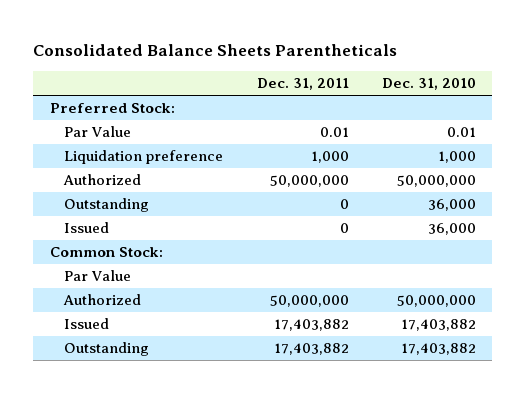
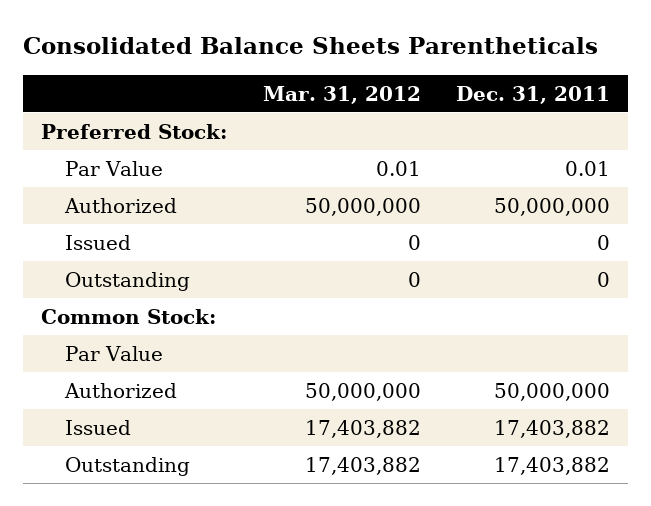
[381,78,476,91] Dec. 31, 2010 -> none
none -> [262,85,421,104] Mar. 31, 2012
[64,150,224,165] Liquidation preference -> none
[64,198,150,213] Outstanding -> [65,271,191,291] Outstanding

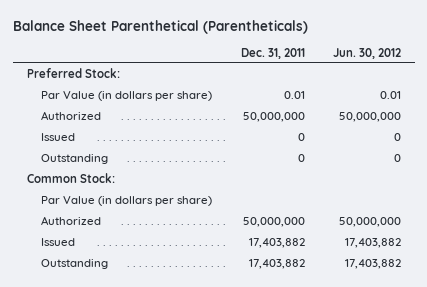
[23,37,599,55] Consolidated Balance Sheets Parentheticals -> [12,19,308,34] Balance Sheet Parenthetical (Parentheticals)
[262,85,421,104] Mar. 31, 2012 -> none
none -> [332,47,401,59] Jun. 30, 2012
[65,160,164,176] Par Value -> [41,91,213,102] Par Value (in dollars per share)
[65,345,164,361] Par Value -> [41,196,213,207] Par Value (in dollars per share)

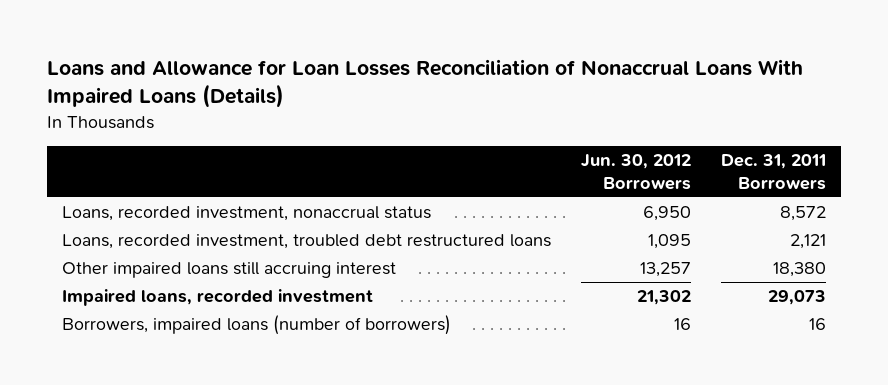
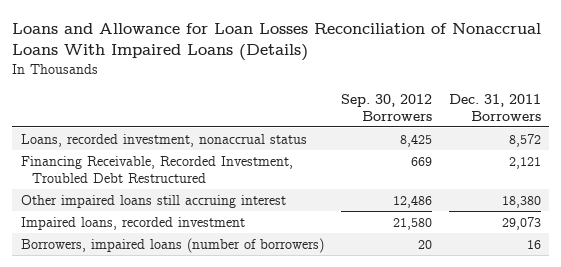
[580,154,691,190] Jun. 30, 2012 Borrowers -> none
none -> [340,93,432,121] Sep. 30, 2012 Borrowers
[61,234,551,250] Loans, recorded investment, troubled debt restructured loans -> [20,155,293,183] Financing Receivable, Recorded Investment, Troubled Debt Restructured

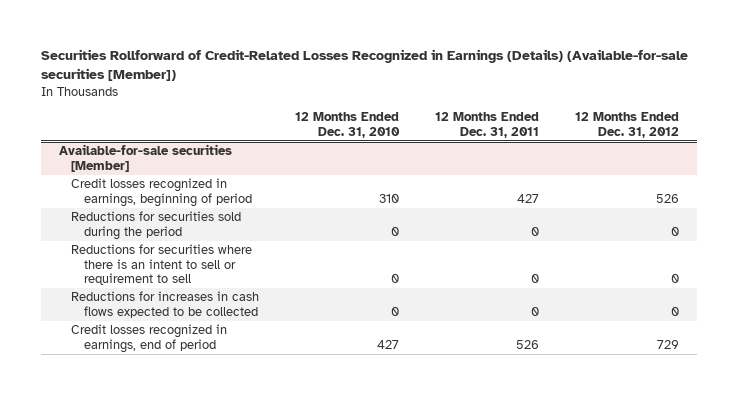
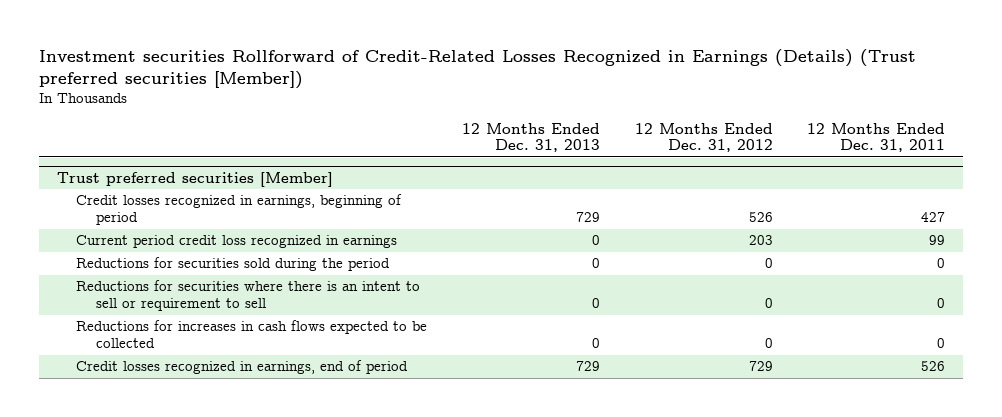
[40,48,688,82] Securities Rollforward of Credit-Related Losses Recognized in Earnings (Details) (Available-for-sale securities [Member]) -> [39,48,917,89] Investment securities Rollforward of Credit-Related Losses Recognized in Earnings (Details) (Trust preferred securities [Member])
[295,112,401,138] 12 Months Ended Dec. 31, 2010 -> none
none -> [461,122,600,153] 12 Months Ended Dec. 31, 2013
[58,144,232,172] Available-for-sale securities [Member] -> none
none -> [56,171,333,187] Trust preferred securities [Member]
none -> [76,235,398,249] Current period credit loss recognized in earnings

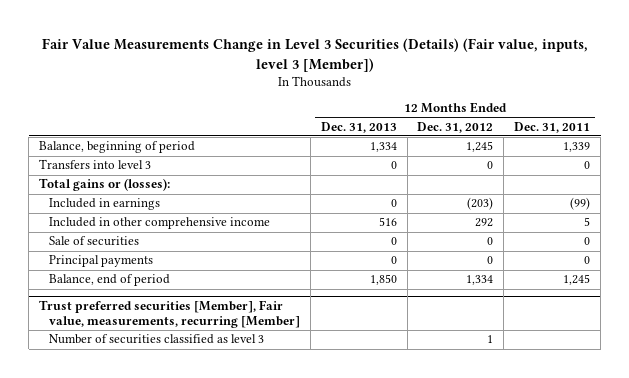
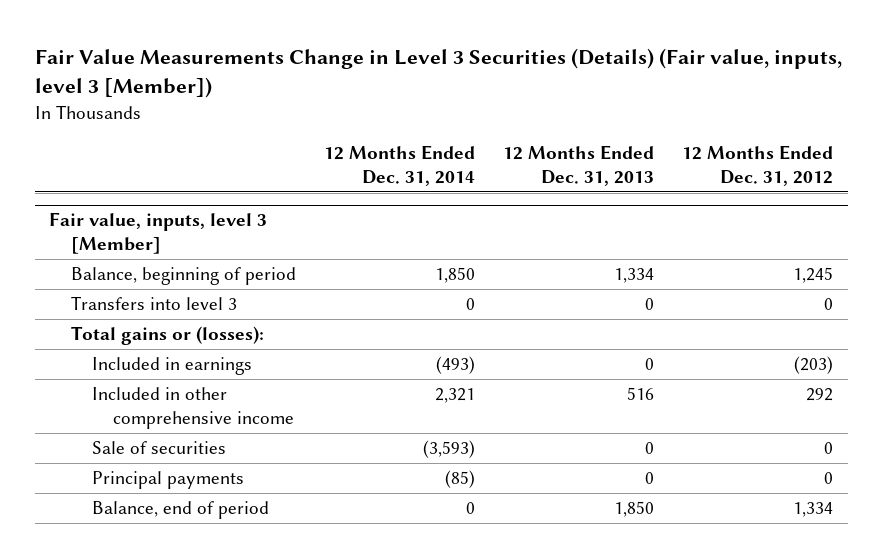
[514,121,591,133] Dec. 31, 2011 -> none
none -> [323,144,475,186] 12 Months Ended Dec. 31, 2014
none -> [49,212,268,255] Fair value, inputs, level 3 [Member]
[39,299,300,328] Trust preferred securities [Member], Fair value, measurements, recurring [Member] -> none
[48,334,264,345] Number of securities classified as level 3 -> none

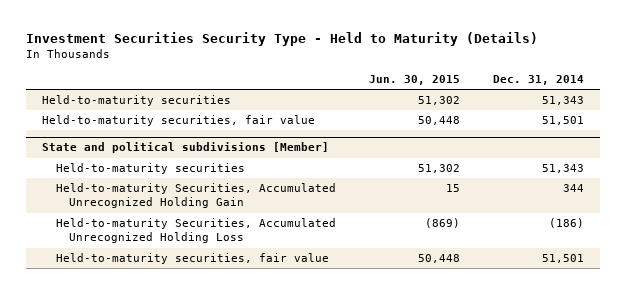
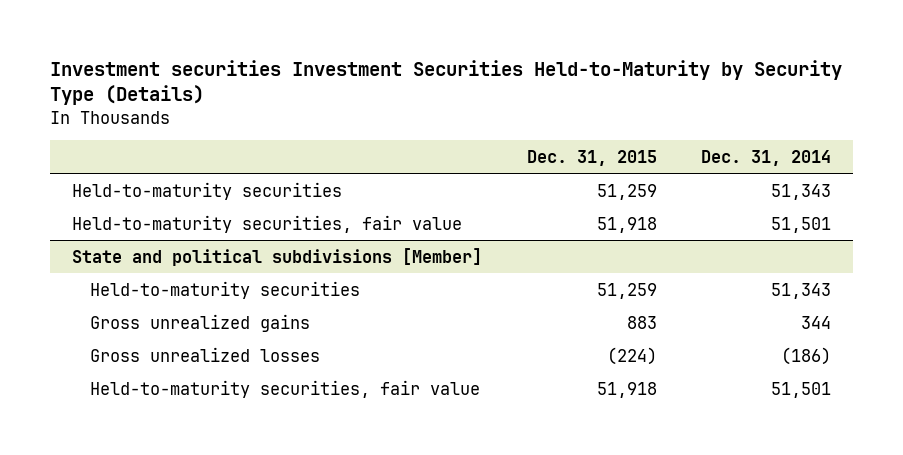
[25,31,538,46] Investment Securities Security Type - Held to Maturity (Details) -> [49,59,842,106] Investment securities Investment Securities Held-to-Maturity by Security Type (Details)
[368,75,460,86] Jun. 30, 2015 -> none
none -> [526,149,657,166] Dec. 31, 2015
[55,183,336,209] Held-to-maturity Securities, Accumulated Unrecognized Holding Gain -> [90,313,311,332] Gross unrealized gains
[55,218,336,244] Held-to-maturity Securities, Accumulated Unrecognized Holding Loss -> [90,346,321,362] Gross unrealized losses

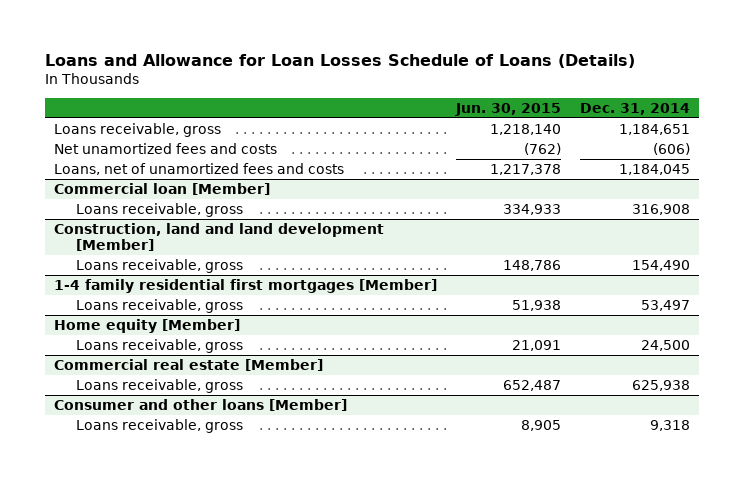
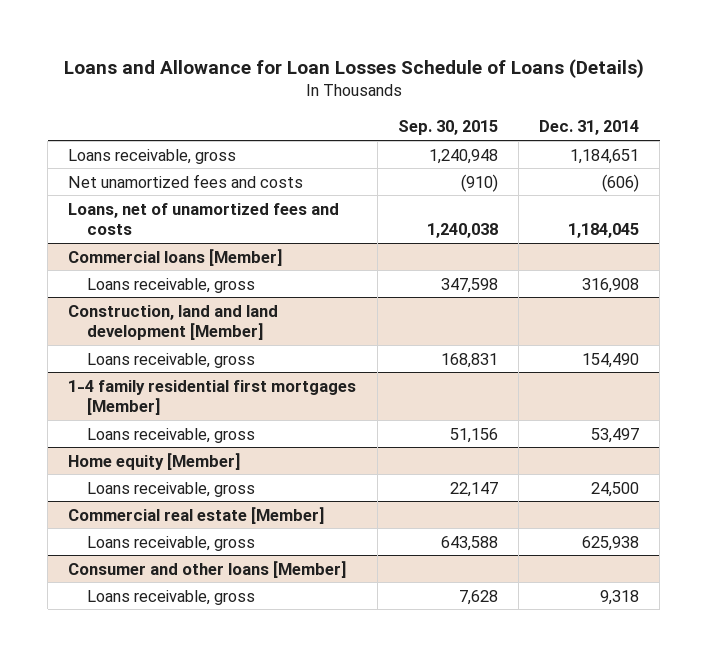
[455,102,562,116] Jun. 30, 2015 -> none
none -> [397,120,498,136] Sep. 30, 2015
[54,183,271,196] Commercial loan [Member] -> [68,248,284,266] Commercial loans [Member]

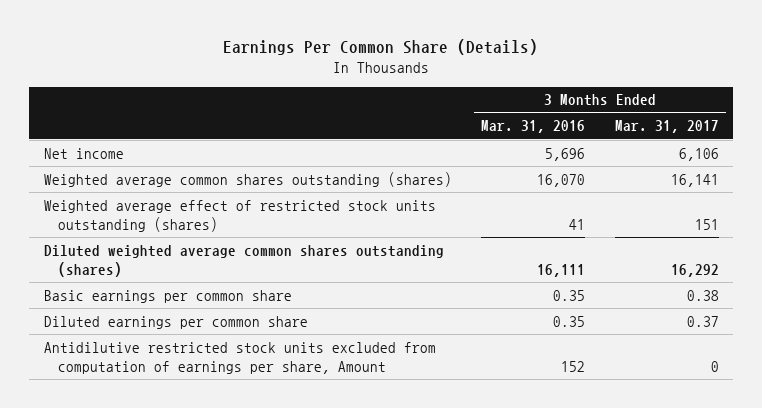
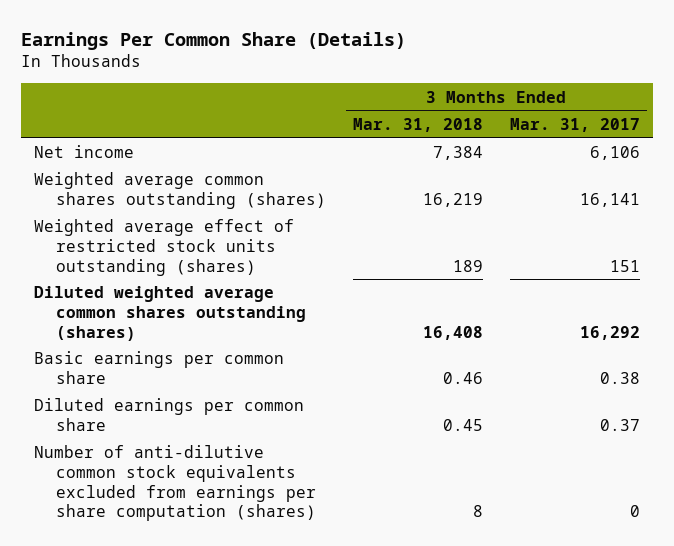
[481,120,586,134] Mar. 31, 2016 -> none
none -> [353,117,484,132] Mar. 31, 2018
[43,341,436,374] Antidilutive restricted stock units excluded from computation of earnings per share, Amount -> [34,445,317,522] Number of anti-dilutive common stock equivalents excluded from earnings per share computation (shares)

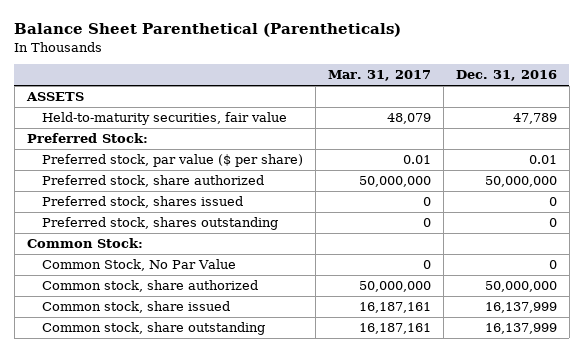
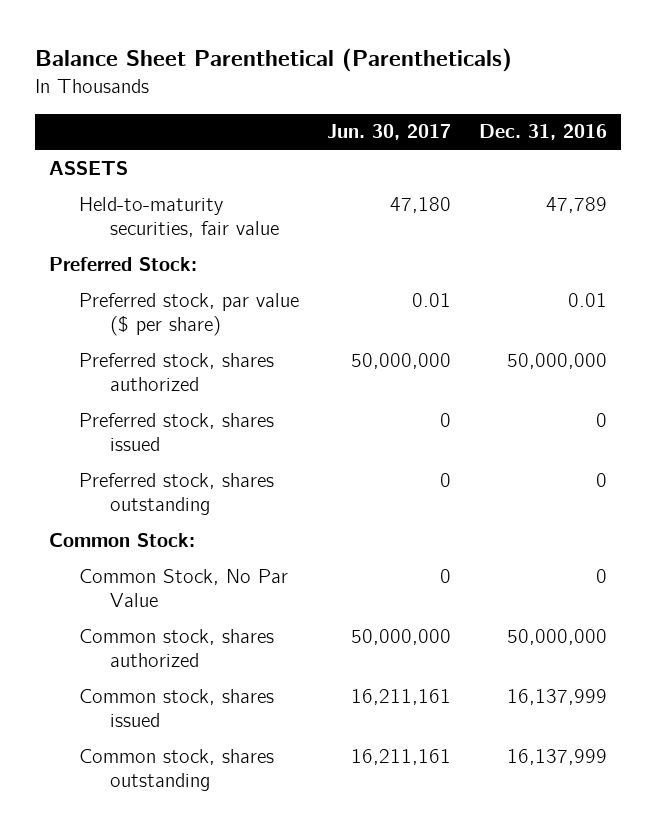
[328,70,432,82] Mar. 31, 2017 -> none
none -> [326,124,451,141] Jun. 30, 2017
[42,174,265,187] Preferred stock, share authorized -> [79,352,275,392] Preferred stock, shares authorized
[42,279,259,292] Common stock, share authorized -> [79,628,275,668] Common stock, shares authorized
[42,300,231,313] Common stock, share issued -> [79,688,275,728] Common stock, shares issued
[42,321,266,335] Common stock, share outstanding -> [79,748,275,792] Common stock, shares outstanding

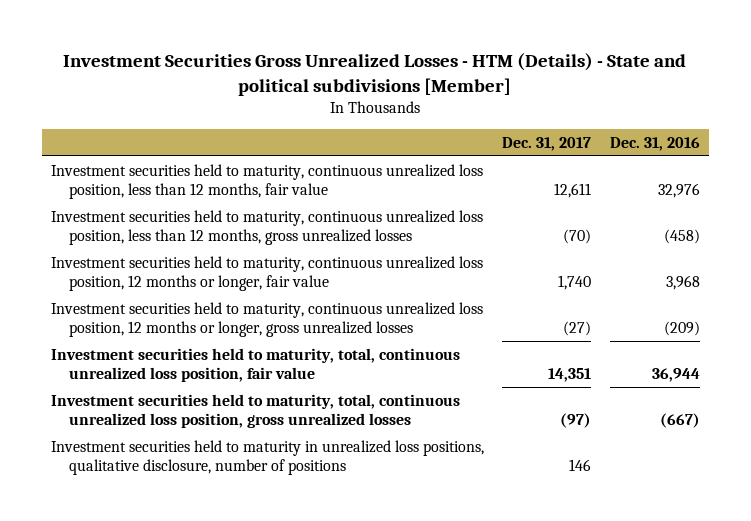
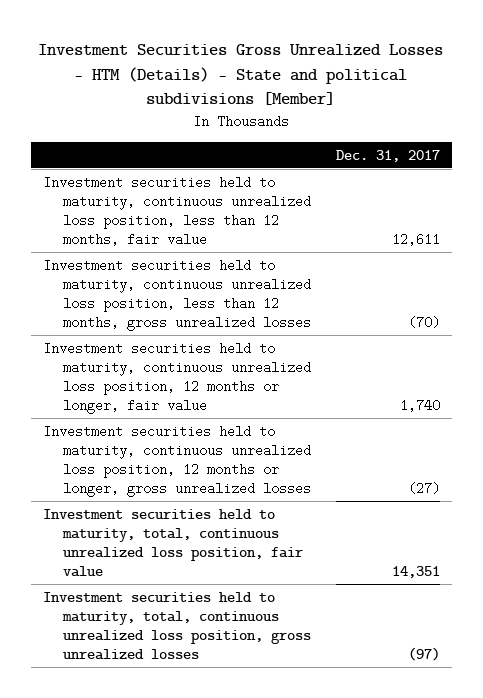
[609,136,700,151] Dec. 31, 2016 -> none
[51,439,485,476] Investment securities held to maturity in unrealized loss positions, qualitative disclosure, number of positions -> none

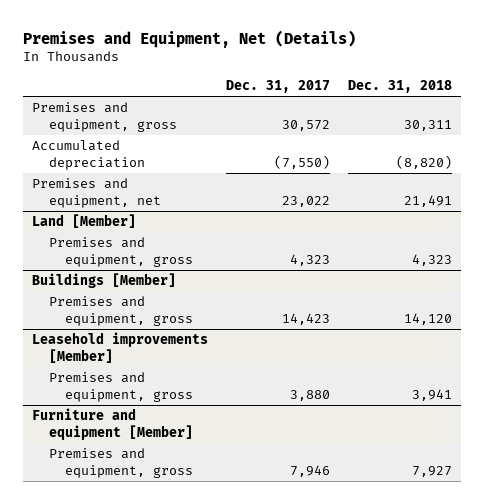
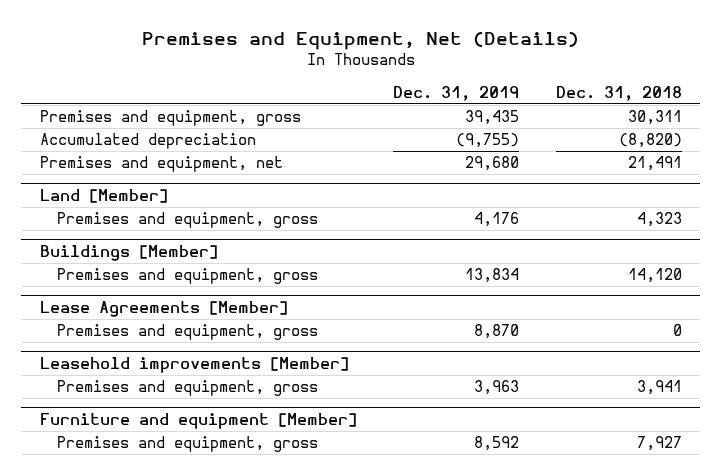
[226,79,331,93] Dec. 31, 2017 -> none
none -> [393,85,520,101] Dec. 31, 2019
none -> [39,300,288,317] Lease Agreements [Member]
none -> [57,324,319,341] Premises and equipment, gross

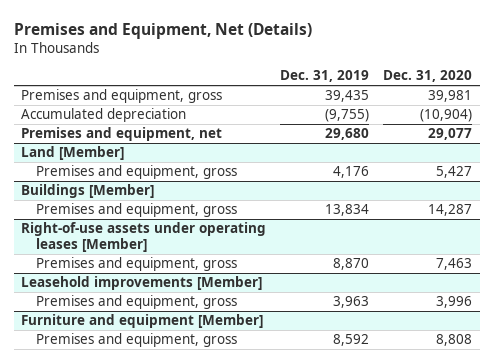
[555,85,682,101] Dec. 31, 2018 -> none
none -> [383,70,473,83] Dec. 31, 2020
[39,300,288,317] Lease Agreements [Member] -> [21,222,267,252] Right-of-use assets under operating leases [Member]

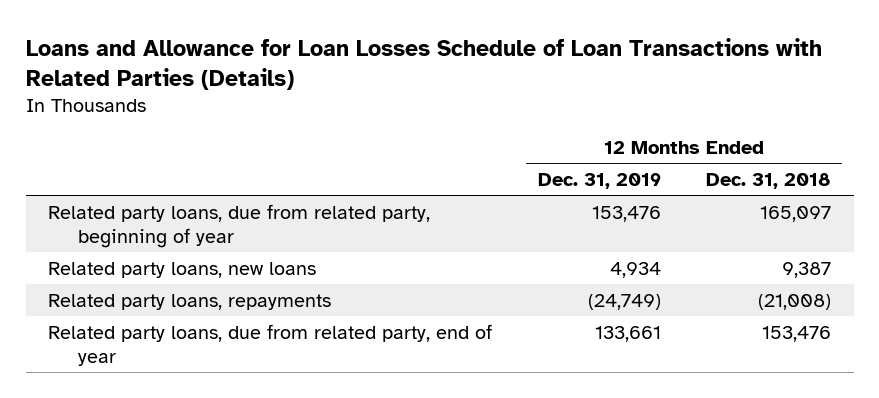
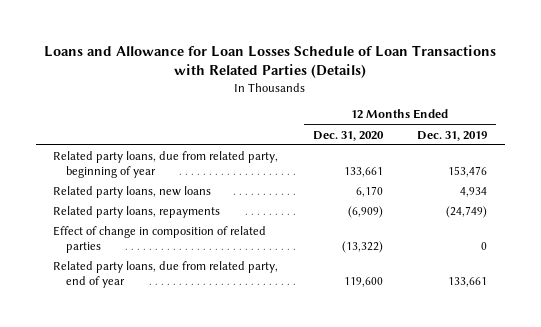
[705,172,831,189] Dec. 31, 2018 -> none
none -> [312,130,384,141] Dec. 31, 2020
none -> [53,226,267,254] Effect of change in composition of related parties

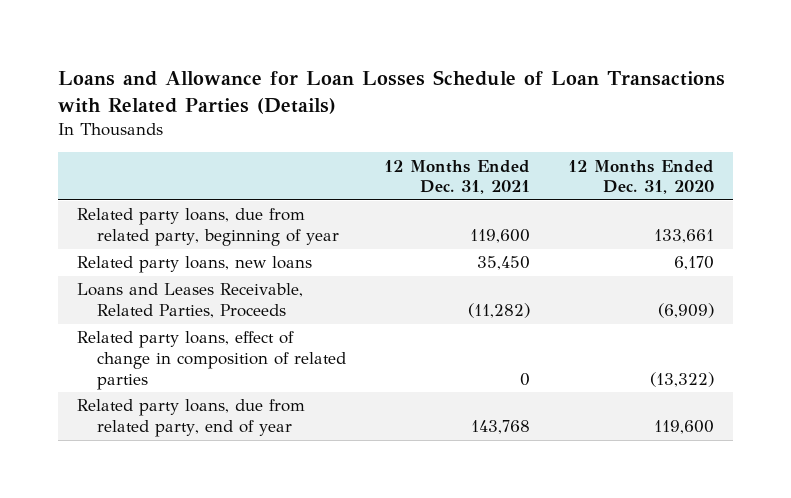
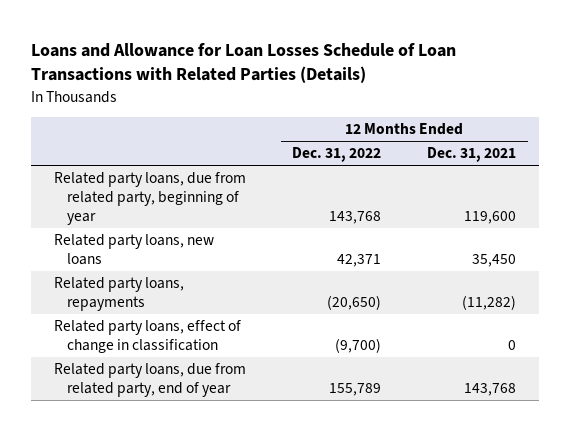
[568,159,715,195] 12 Months Ended Dec. 31, 2020 -> none
none -> [292,147,382,163] Dec. 31, 2022
[77,283,304,319] Loans and Leases Receivable, Related Parties, Proceeds -> [54,277,185,311] Related party loans, repayments
[77,331,346,390] Related party loans, effect of change in composition of related parties -> [54,320,242,353] Related party loans, effect of change in classification

